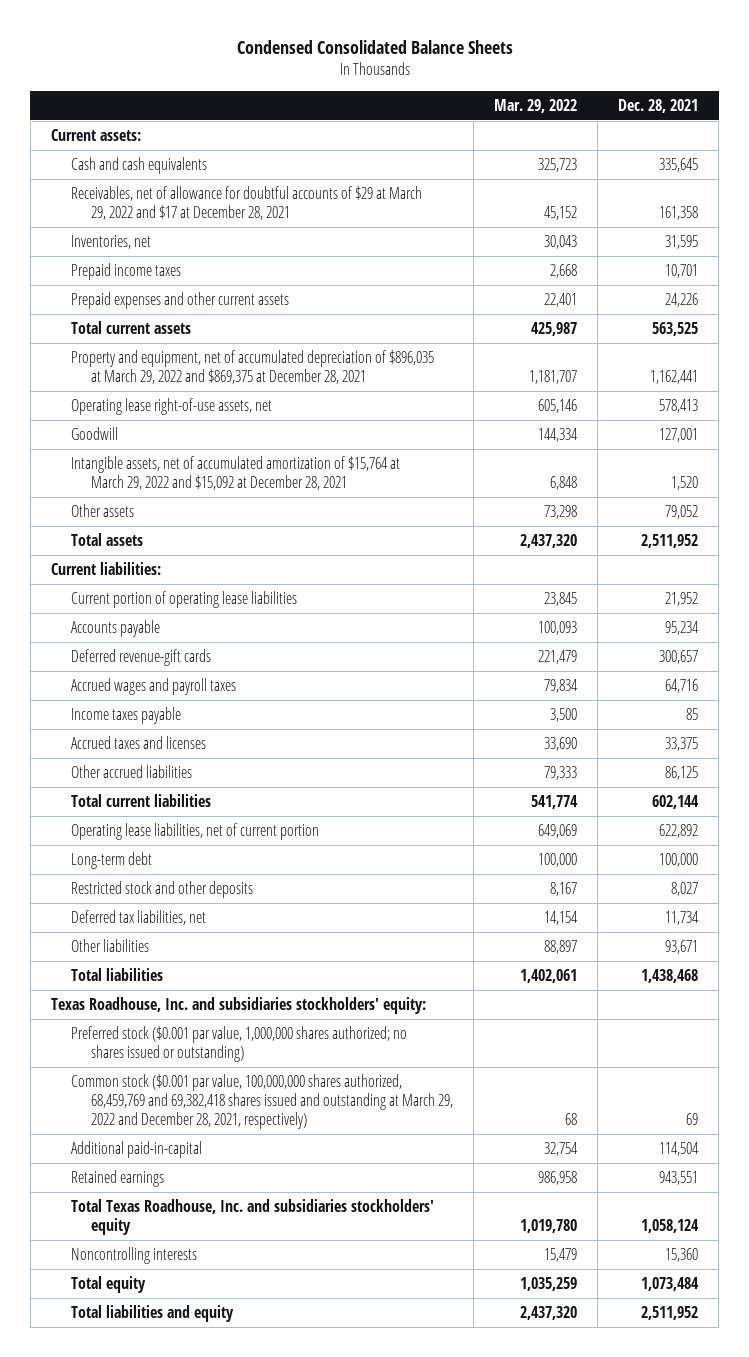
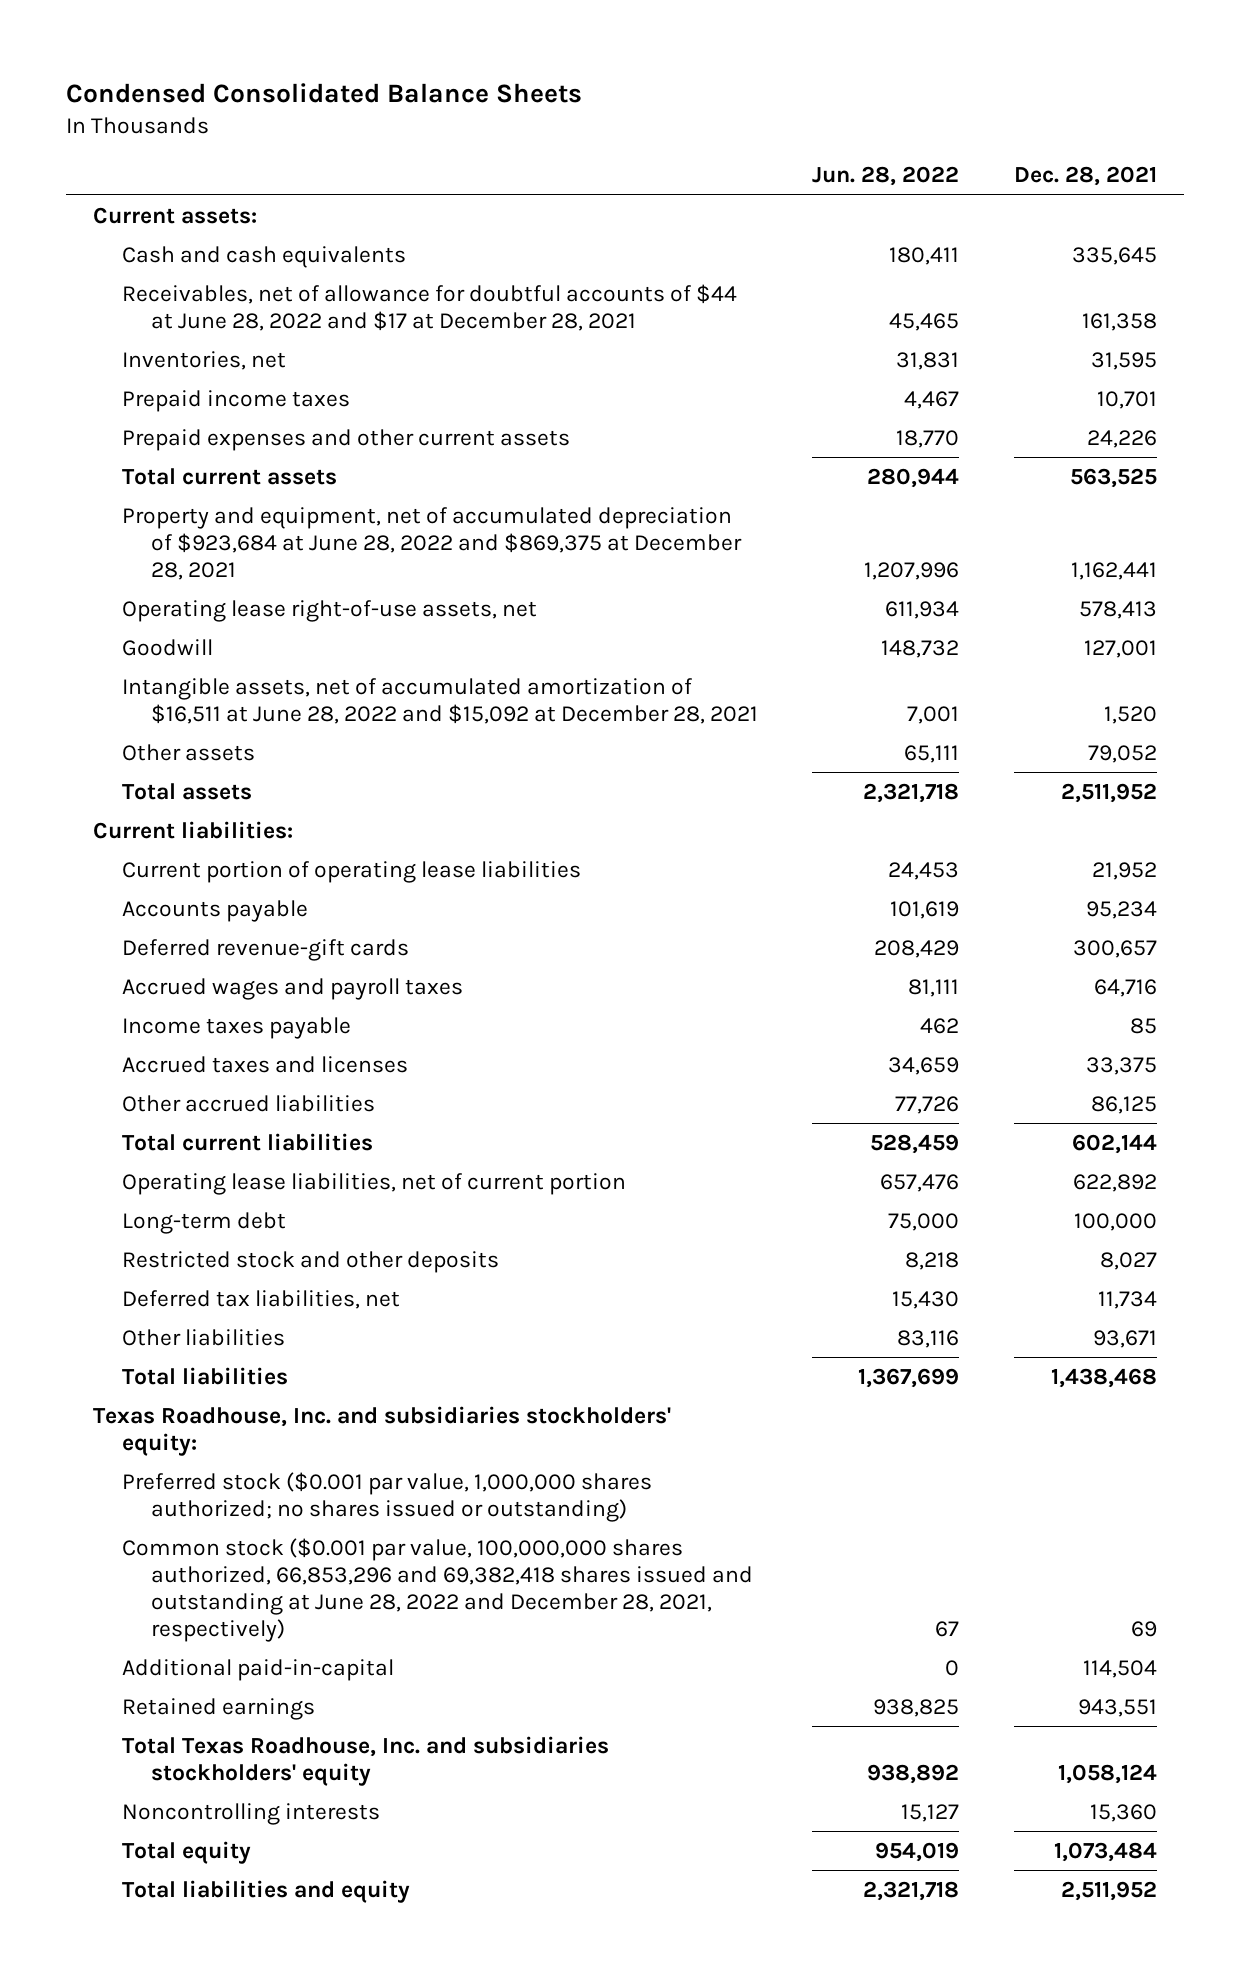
[494,98,578,113] Mar. 29, 2022 -> none
none -> [812,166,960,187] Jun. 28, 2022
[70,186,422,220] Receivables, net of allowance for doubtful accounts of $29 at March 29, 2022 and $17 at December 28, 2021 -> [122,283,738,331] Receivables, net of allowance for doubtful accounts of $44 at June 28, 2022 and $17 at December 28, 2021
[70,350,434,384] Property and equipment, net of accumulated depreciation of $896,035 at March 29, 2022 and $869,375 at December 28, 2021 -> [122,506,742,580] Property and equipment, net of accumulated depreciation of $923,684 at June 28, 2022 and $869,375 at December 28, 2021
[70,456,400,490] Intangible assets, net of accumulated amortization of $15,764 at March 29, 2022 and $15,092 at December 28, 2021 -> [122,677,758,724] Intangible assets, net of accumulated amortization of $16,511 at June 28, 2022 and $15,092 at December 28, 2021
[70,1074,454,1129] Common stock ($0.001 par value, 100,000,000 shares authorized, 68,459,769 and 69,382,418 shares issued and outstanding at March 29, 2022 and December 28, 2021, respectively) -> [122,1537,753,1642] Common stock ($0.001 par value, 100,000,000 shares authorized, 66,853,296 and 69,382,418 shares issued and outstanding at June 28, 2022 and December 28, 2021, respectively)

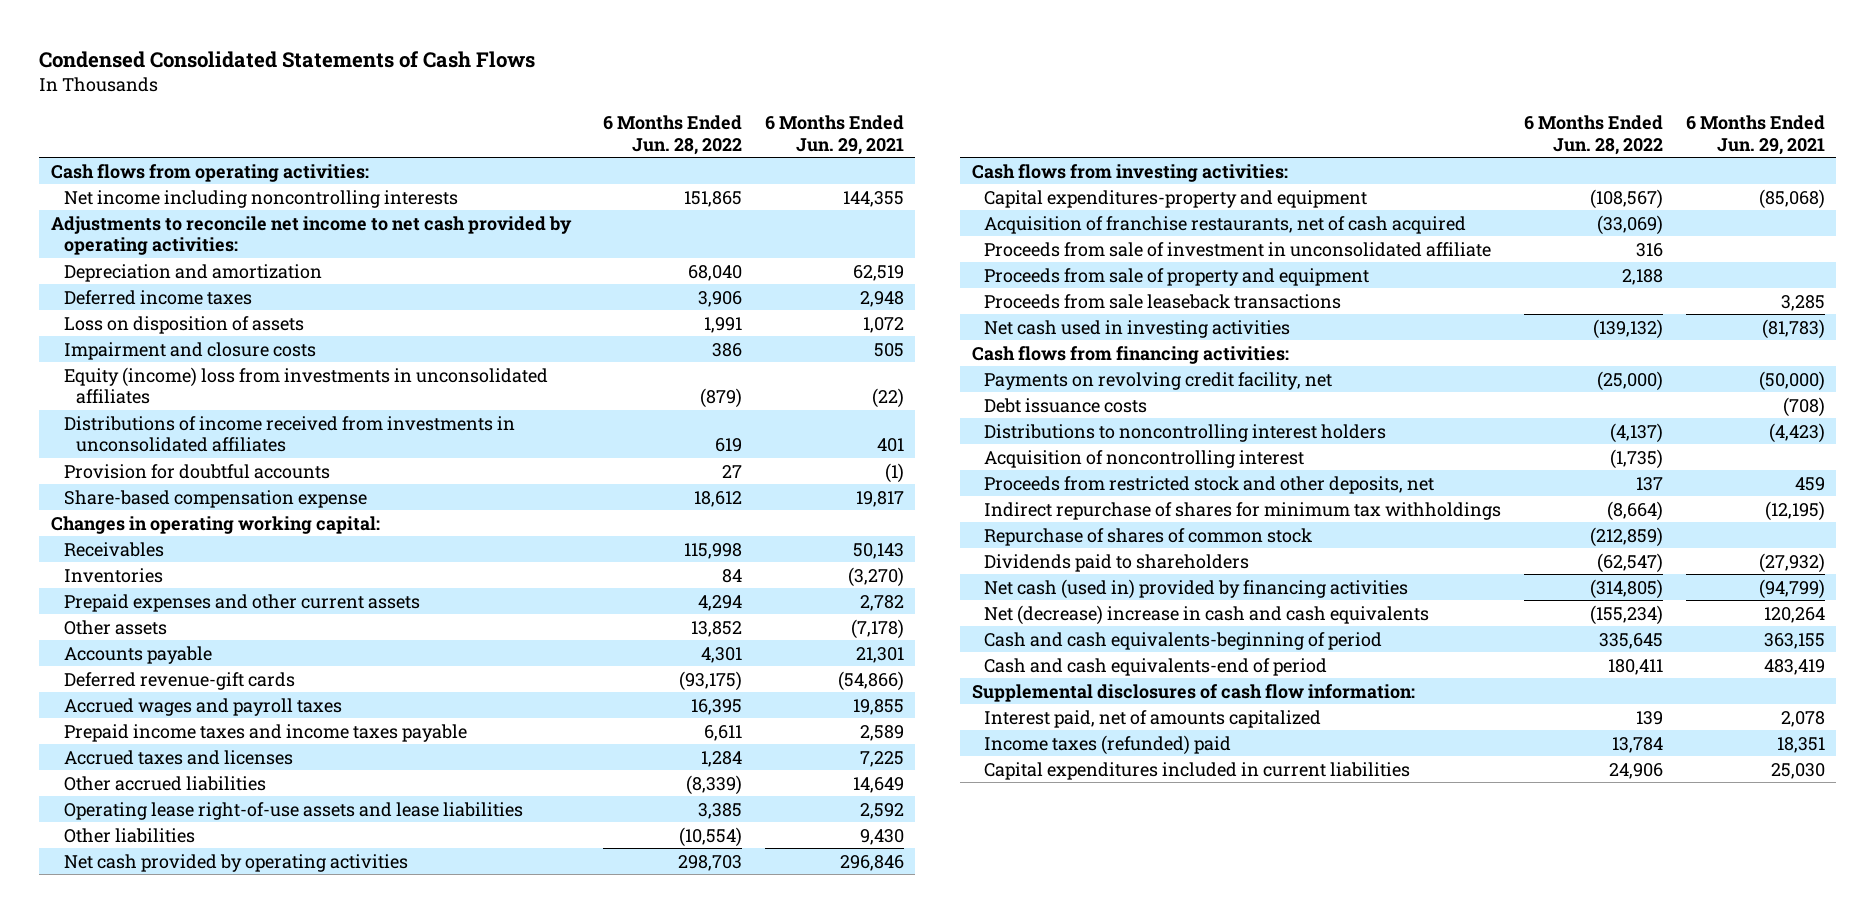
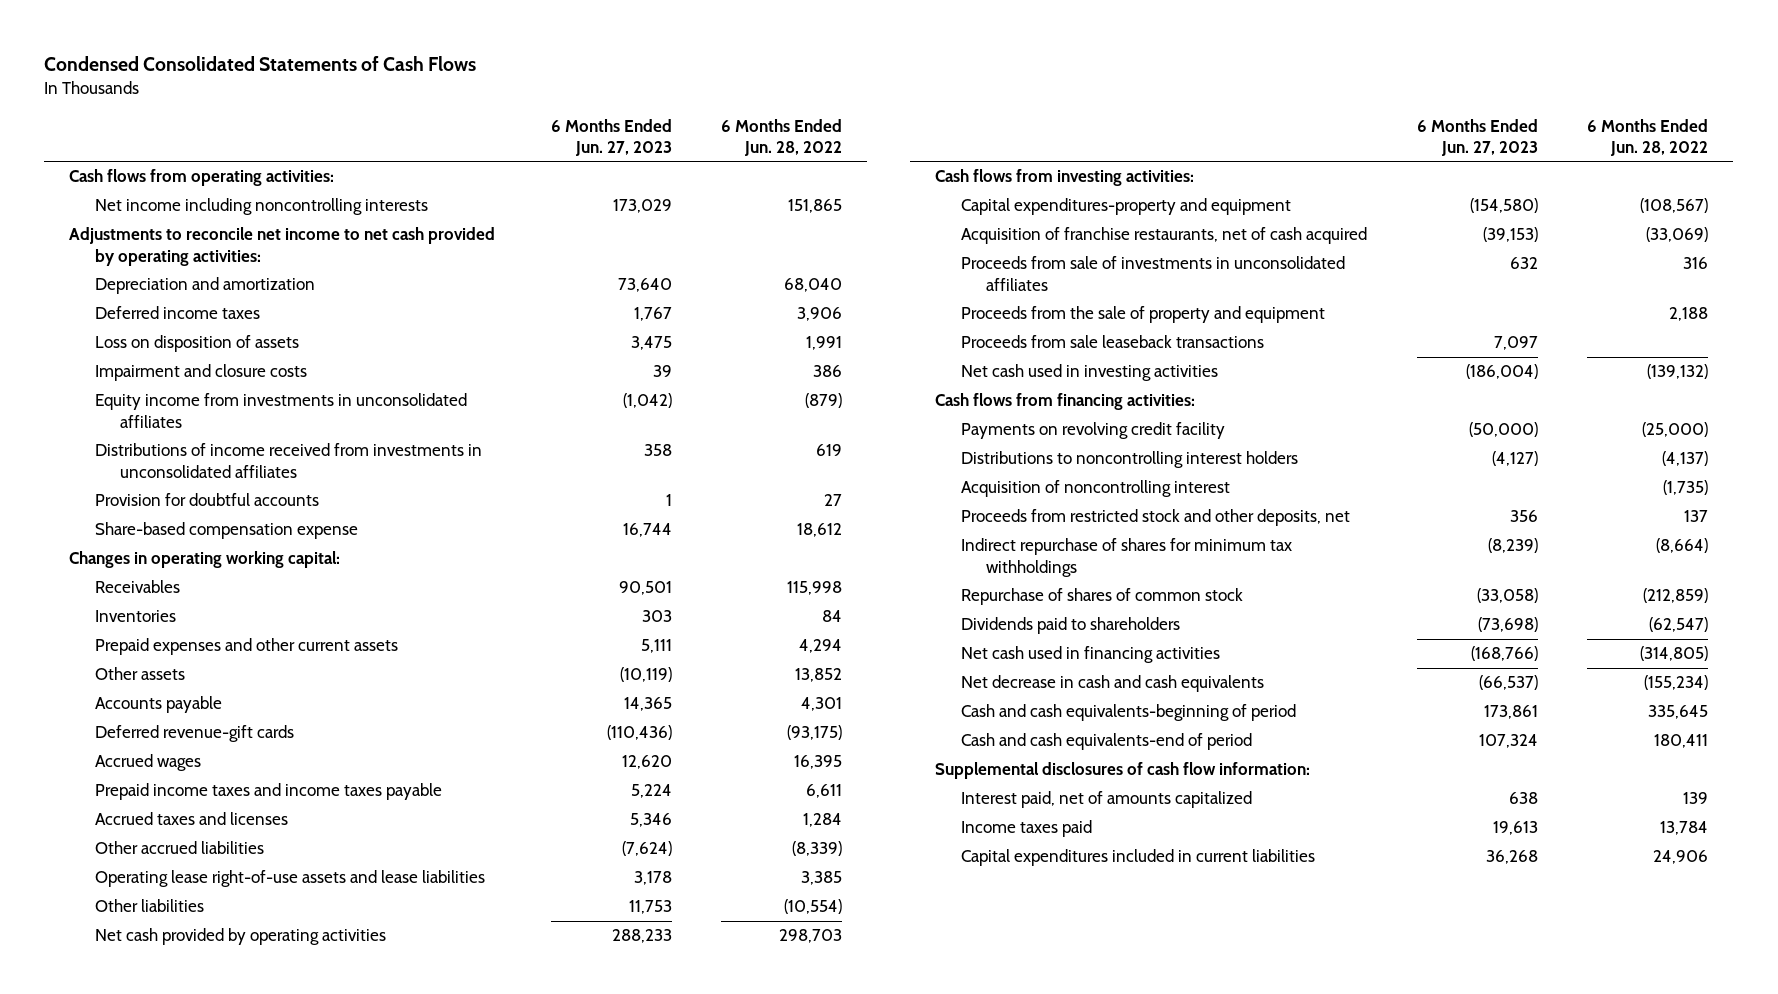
[765,114,905,155] 6 Months Ended Jun. 29, 2021 -> none
none -> [550,118,672,157] 6 Months Ended Jun. 27, 2023
[63,366,548,405] Equity (income) loss from investments in unconsolidated affiliates -> [94,393,467,428] Equity income from investments in unconsolidated affiliates
[63,697,342,716] Accrued wages and payroll taxes -> [94,754,201,772] Accrued wages
[984,241,1492,257] Proceeds from sale of investment in unconsolidated affiliate -> [960,256,1345,291] Proceeds from sale of investments in unconsolidated affiliates
[984,267,1370,286] Proceeds from sale of property and equipment -> [960,306,1325,324] Proceeds from the sale of property and equipment
[984,397,1148,413] Debt issuance costs -> none
[984,371,1333,390] Payments on revolving credit facility, net -> [960,422,1225,440] Payments on revolving credit facility
[984,578,1409,599] Net cash (used in) provided by financing activities -> [960,646,1220,664] Net cash used in financing activities
[984,604,1430,625] Net (decrease) increase in cash and cash equivalents -> [960,675,1264,693] Net decrease in cash and cash equivalents
[984,734,1232,755] Income taxes (refunded) paid -> [960,820,1092,838] Income taxes paid

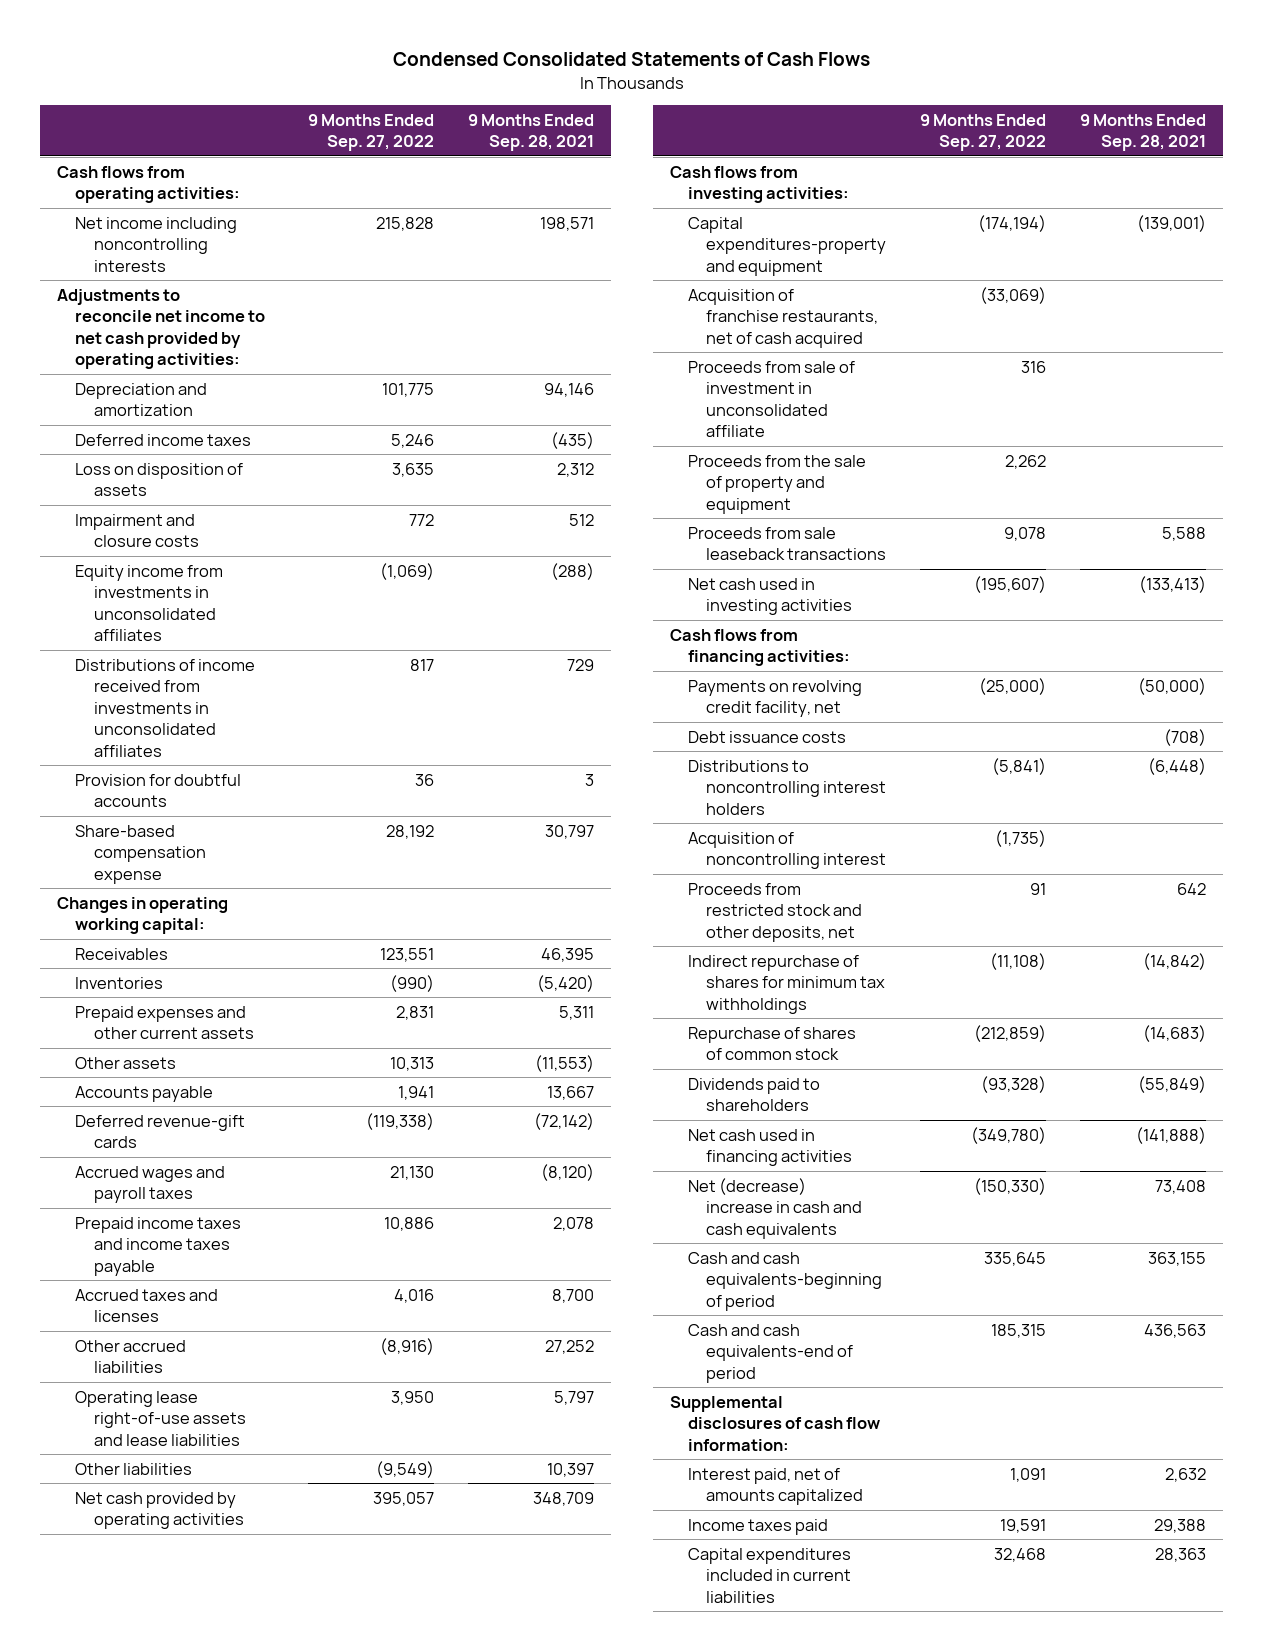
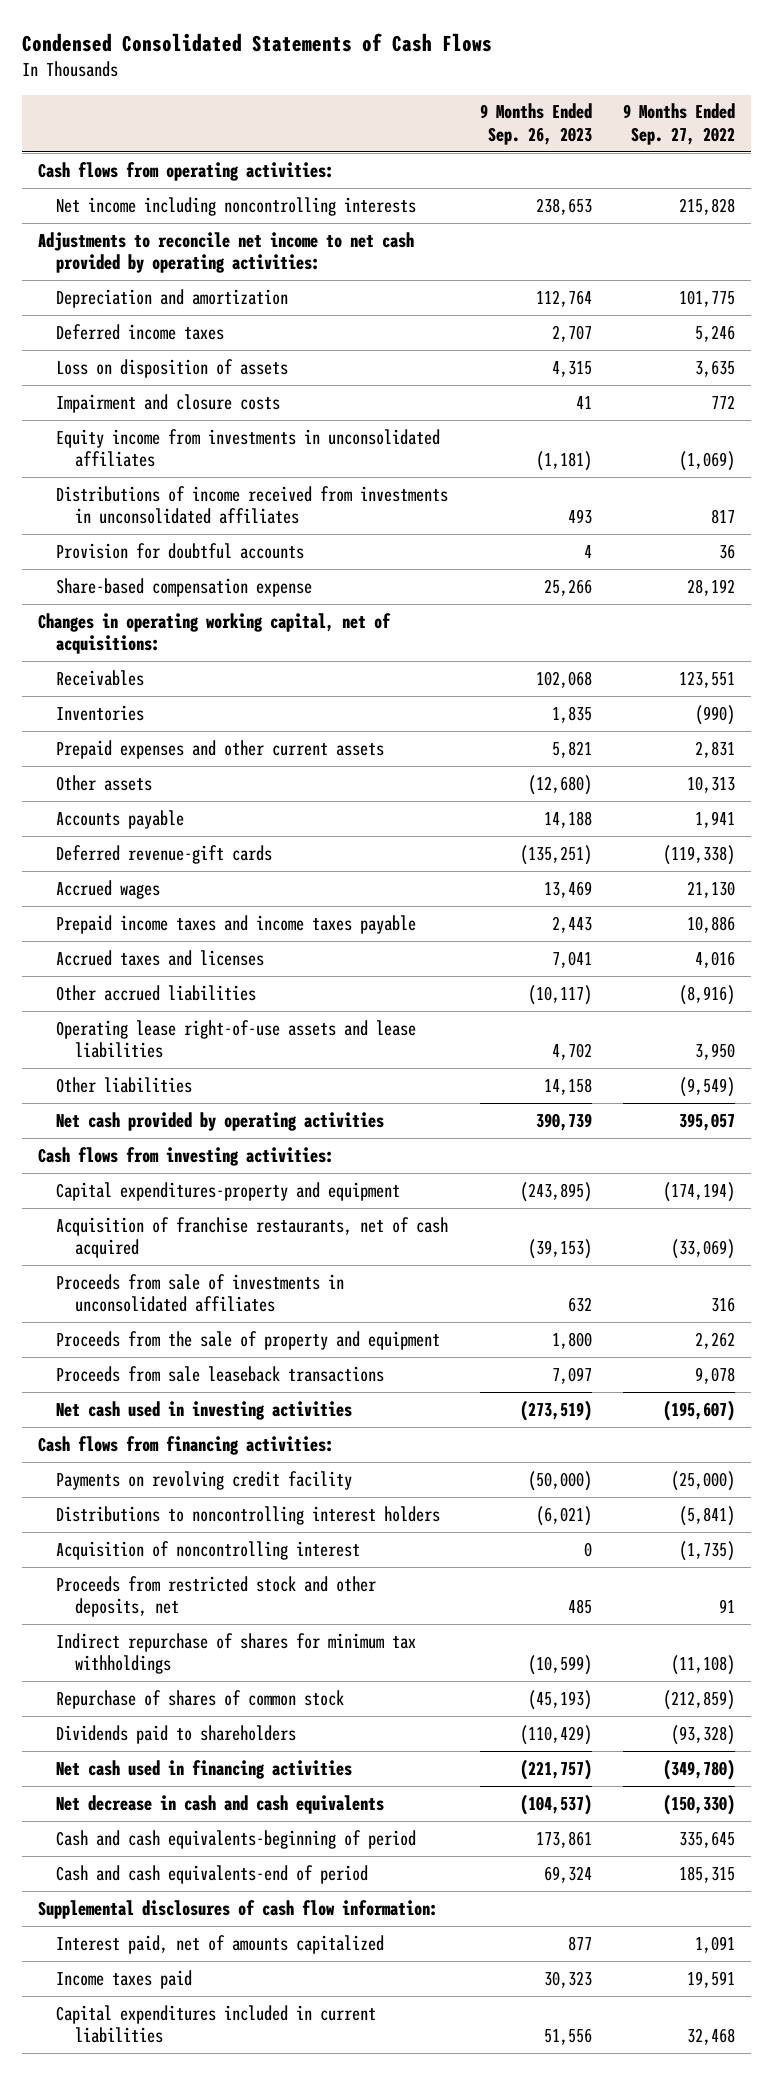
[467,113,594,152] 9 Months Ended Sep. 28, 2021 -> none
none -> [479,103,592,145] 9 Months Ended Sep. 26, 2023
[57,896,229,935] Changes in operating working capital: -> [38,612,392,655] Changes in operating working capital, net of acquisitions:
[75,1165,226,1204] Accrued wages and payroll taxes -> [56,879,161,899] Accrued wages
[687,360,855,438] Proceeds from sale of investment in unconsolidated affiliate -> [56,1273,345,1313] Proceeds from sale of investments in unconsolidated affiliates
[687,730,846,743] Debt issuance costs -> none
[687,679,862,718] Payments on revolving credit facility, net -> [56,1470,353,1490] Payments on revolving credit facility
[687,1177,862,1239] Net (decrease) increase in cash and cash equivalents -> [56,1794,385,1814] Net decrease in cash and cash equivalents

